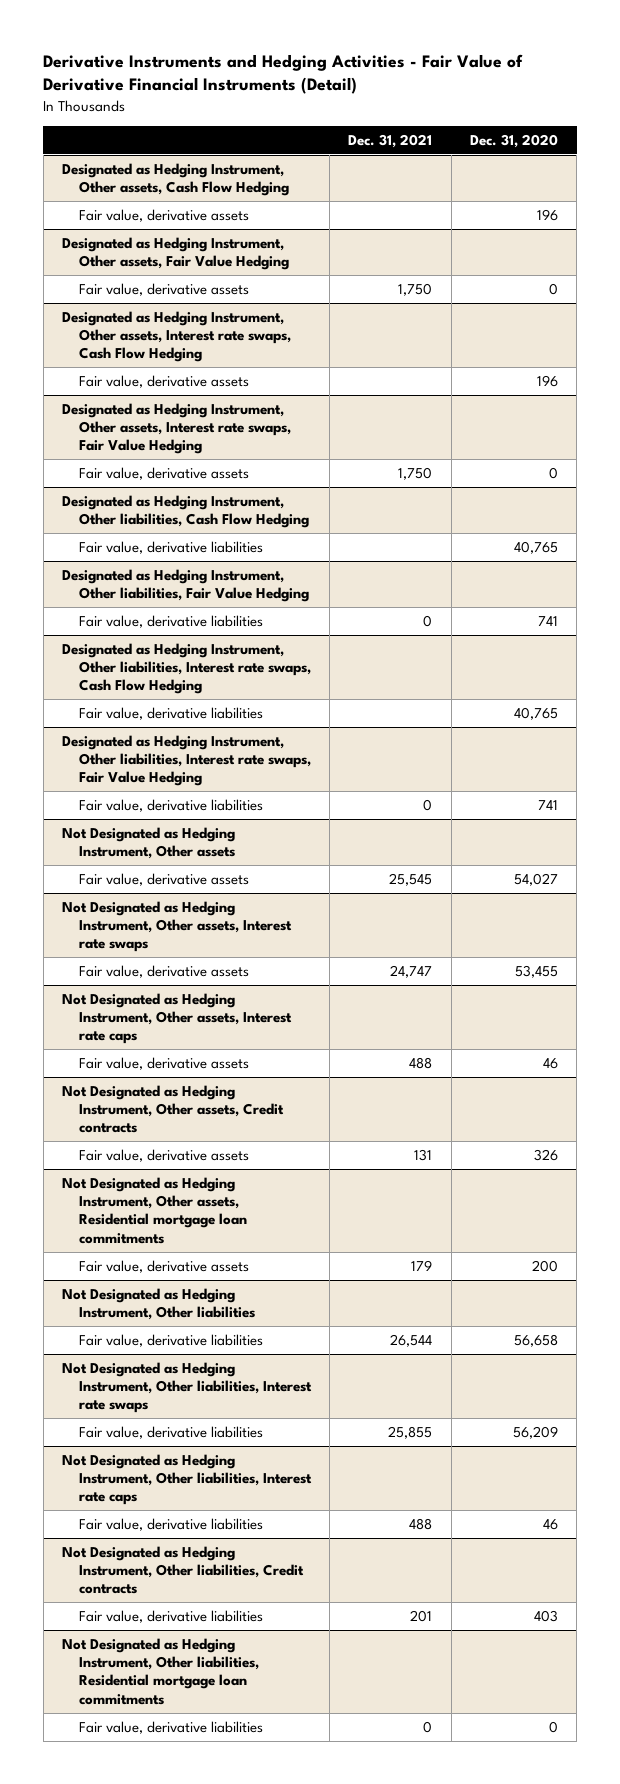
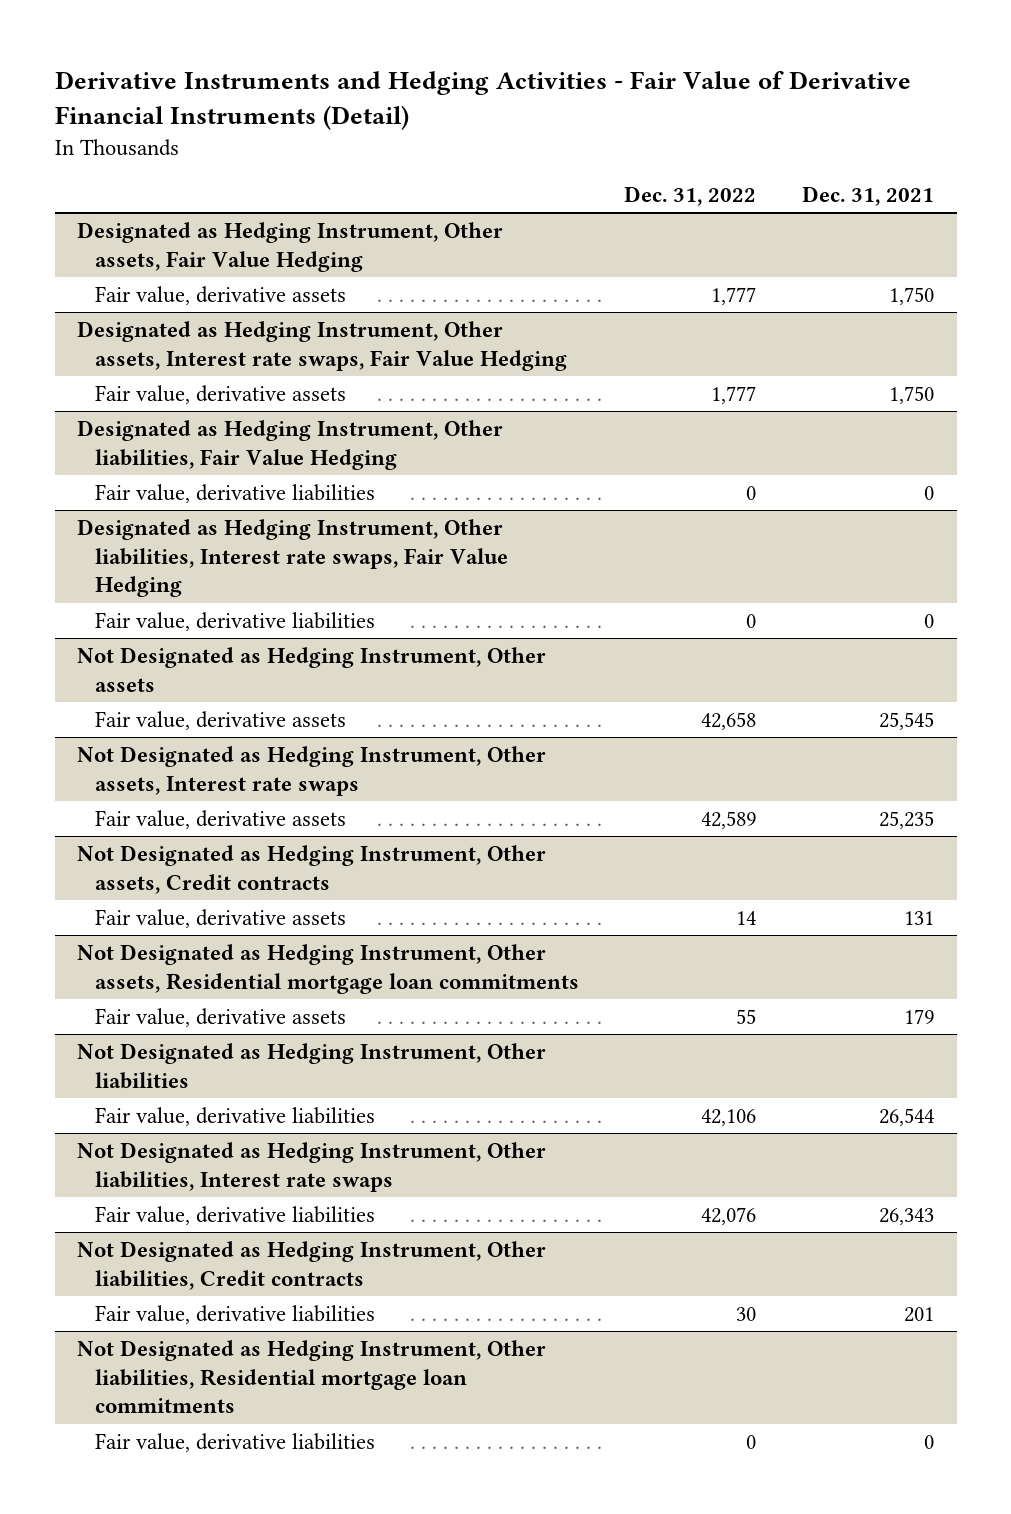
[469,133,558,148] Dec. 31, 2020 -> none
none -> [624,185,757,206] Dec. 31, 2022
[62,162,289,197] Designated as Hedging Instrument, Other assets, Cash Flow Hedging -> none
[78,208,249,222] Fair value, derivative assets -> none
[62,310,291,363] Designated as Hedging Instrument, Other assets, Interest rate swaps, Cash Flow Hedging -> none
[78,374,249,388] Fair value, derivative assets -> none
[62,494,309,529] Designated as Hedging Instrument, Other liabilities, Cash Flow Hedging -> none
[78,540,263,554] Fair value, derivative liabilities -> none
[62,642,311,695] Designated as Hedging Instrument, Other liabilities, Interest rate swaps, Cash Flow Hedging -> none
[78,706,263,720] Fair value, derivative liabilities -> none
[62,992,292,1045] Not Designated as Hedging Instrument, Other assets, Interest rate caps -> none
[78,1056,249,1070] Fair value, derivative assets -> none
[390,964,433,978] 24,747 -> [878,810,934,829] 25,235
[62,1453,312,1506] Not Designated as Hedging Instrument, Other liabilities, Interest rate caps -> none
[78,1517,263,1531] Fair value, derivative liabilities -> none
[388,1425,433,1439] 25,855 -> [878,1207,934,1225] 26,343

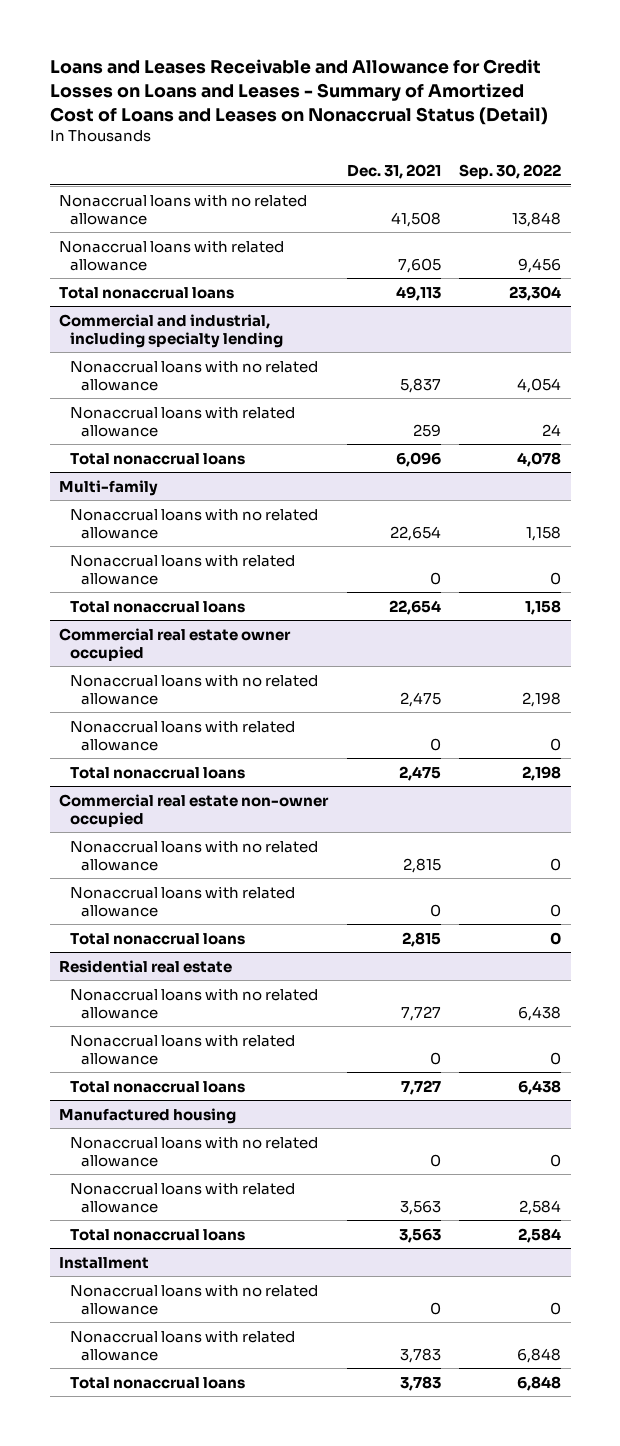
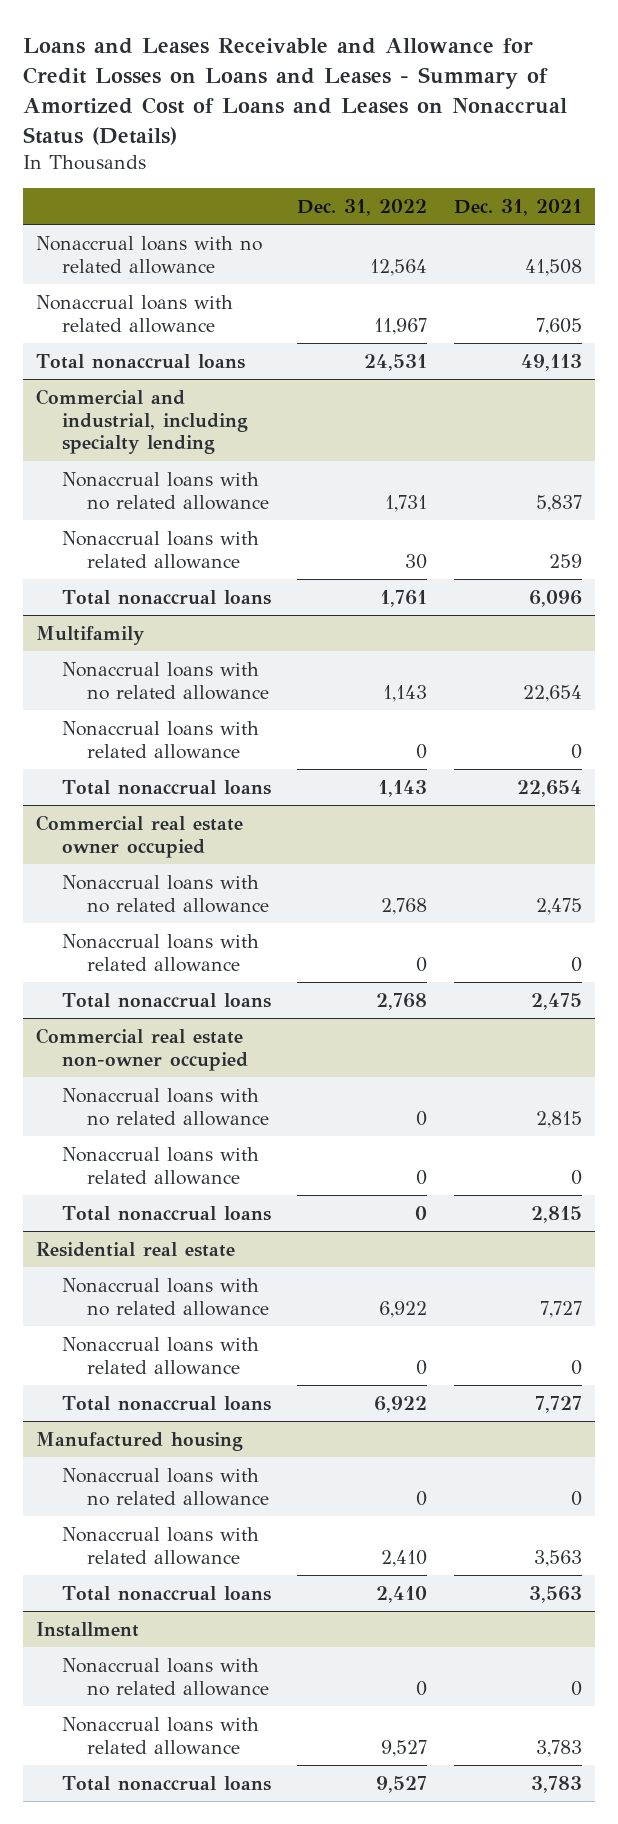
[49,59,548,125] Loans and Leases Receivable and Allowance for Credit Losses on Loans and Leases - Summary of Amortized Cost of Loans and Leases on Nonaccrual Status (Detail) -> [22,37,567,145] Loans and Leases Receivable and Allowance for Credit Losses on Loans and Leases - Summary of Amortized Cost of Loans and Leases on Nonaccrual Status (Details)
[459,164,562,180] Sep. 30, 2022 -> none
none -> [297,198,428,216] Dec. 31, 2022
[59,479,159,496] Multi-family -> [36,625,146,645] Multifamily

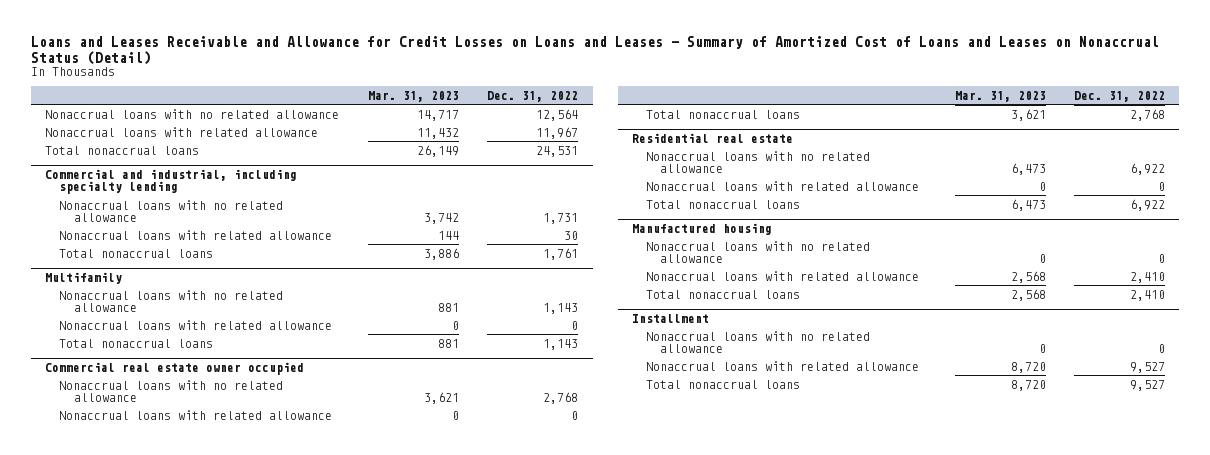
[22,37,567,145] Loans and Leases Receivable and Allowance for Credit Losses on Loans and Leases - Summary of Amortized Cost of Loans and Leases on Nonaccrual Status (Details) -> [31,35,1160,65] Loans and Leases Receivable and Allowance for Credit Losses on Loans and Leases - Summary of Amortized Cost of Loans and Leases on Nonaccrual Status (Detail)
[454,198,583,216] Dec. 31, 2021 -> none
none -> [367,90,459,102] Mar. 31, 2023
[36,1027,248,1071] Commercial real estate non-owner occupied -> none
[61,1087,270,1126] Nonaccrual loans with no related allowance -> none
[61,1146,259,1185] Nonaccrual loans with related allowance -> none
[61,1205,271,1221] Total nonaccrual loans -> none

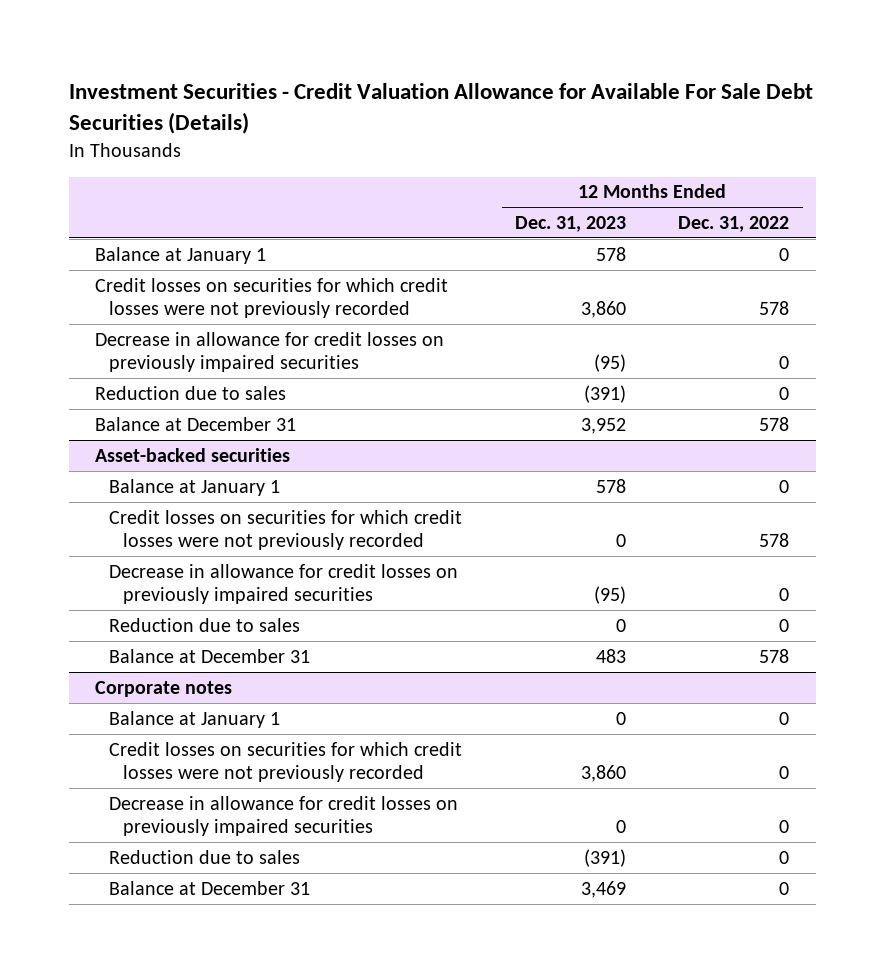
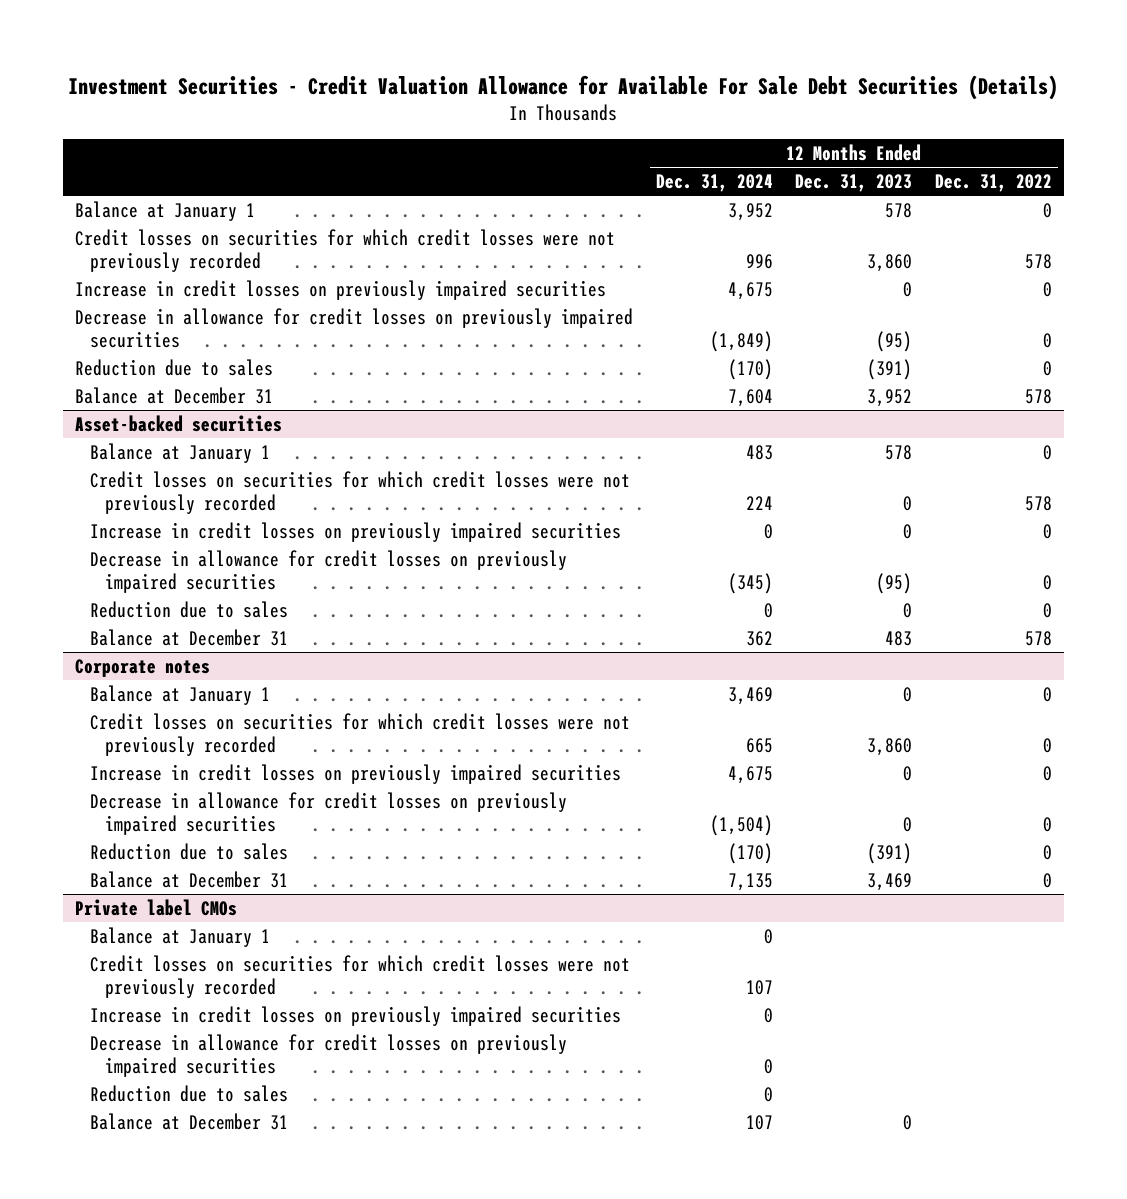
none -> [655,174,773,193] Dec. 31, 2024
none -> [74,279,606,300] Increase in credit losses on previously impaired securities
none -> [89,521,621,542] Increase in credit losses on previously impaired securities
none -> [89,763,621,784] Increase in credit losses on previously impaired securities
none -> [74,898,237,916] Private label CMOs
none -> [89,926,270,947] Balance at January 1
none -> [89,954,630,998] Credit losses on securities for which credit losses were not previously recorded
none -> [89,1005,621,1026] Increase in credit losses on previously impaired securities
none -> [89,1033,567,1077] Decrease in allowance for credit losses on previously impaired securities
none -> [89,1084,288,1102] Reduction due to sales
none -> [89,1112,288,1130] Balance at December 31

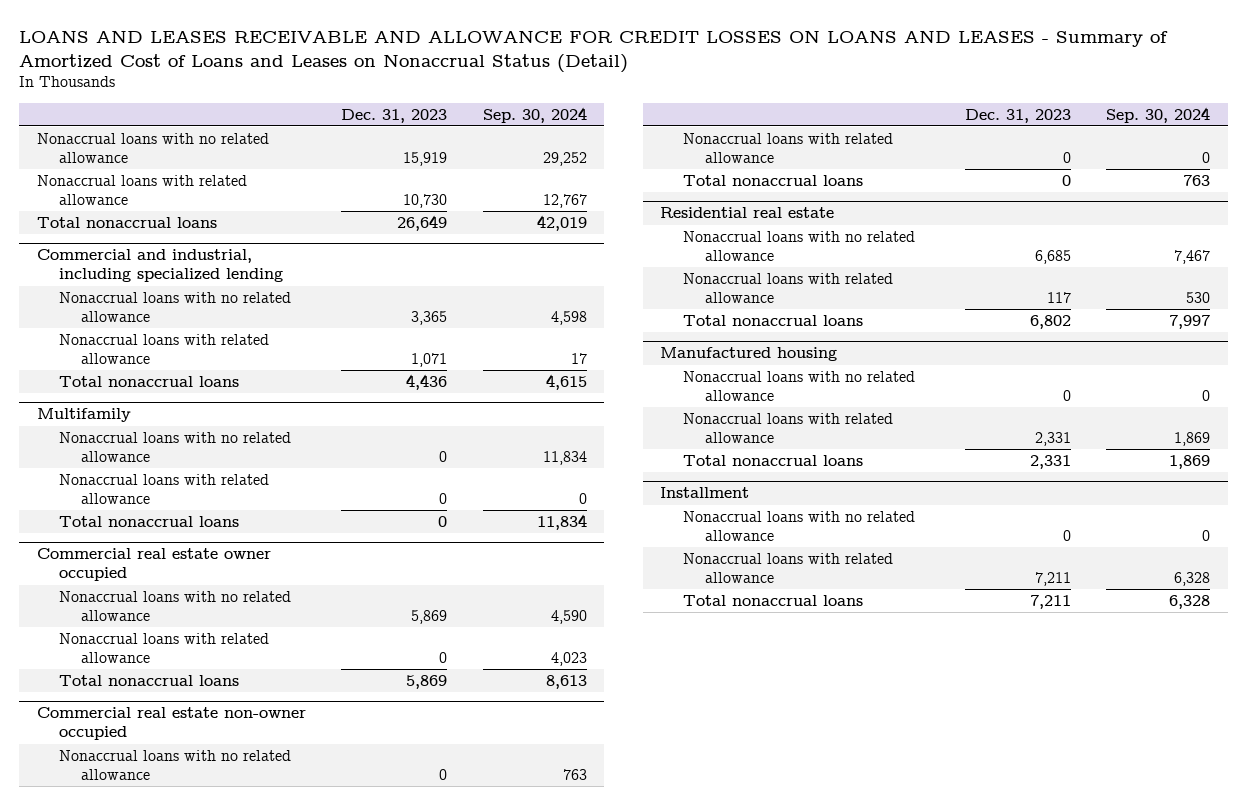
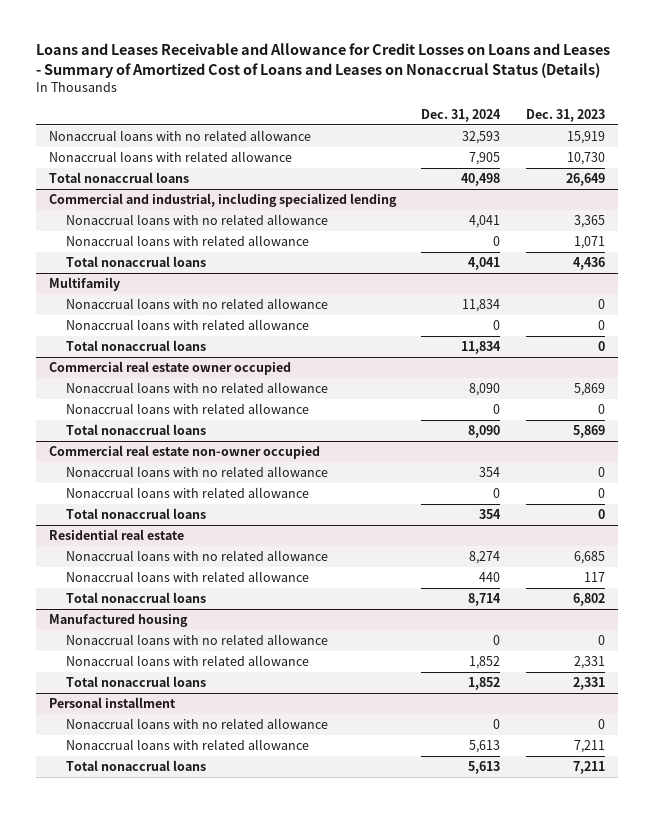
[19,30,1169,73] LOANS AND LEASES RECEIVABLE AND ALLOWANCE FOR CREDIT LOSSES ON LOANS AND LEASES - Summary of Amortized Cost of Loans and Leases on Nonaccrual Status (Detail) -> [35,43,610,78] Loans and Leases Receivable and Allowance for Credit Losses on Loans and Leases - Summary of Amortized Cost of Loans and Leases on Nonaccrual Status (Details)
[482,106,587,123] Sep. 30, 2024 -> none
none -> [421,109,502,123] Dec. 31, 2024
[660,487,750,499] Installment -> [48,696,176,708] Personal installment

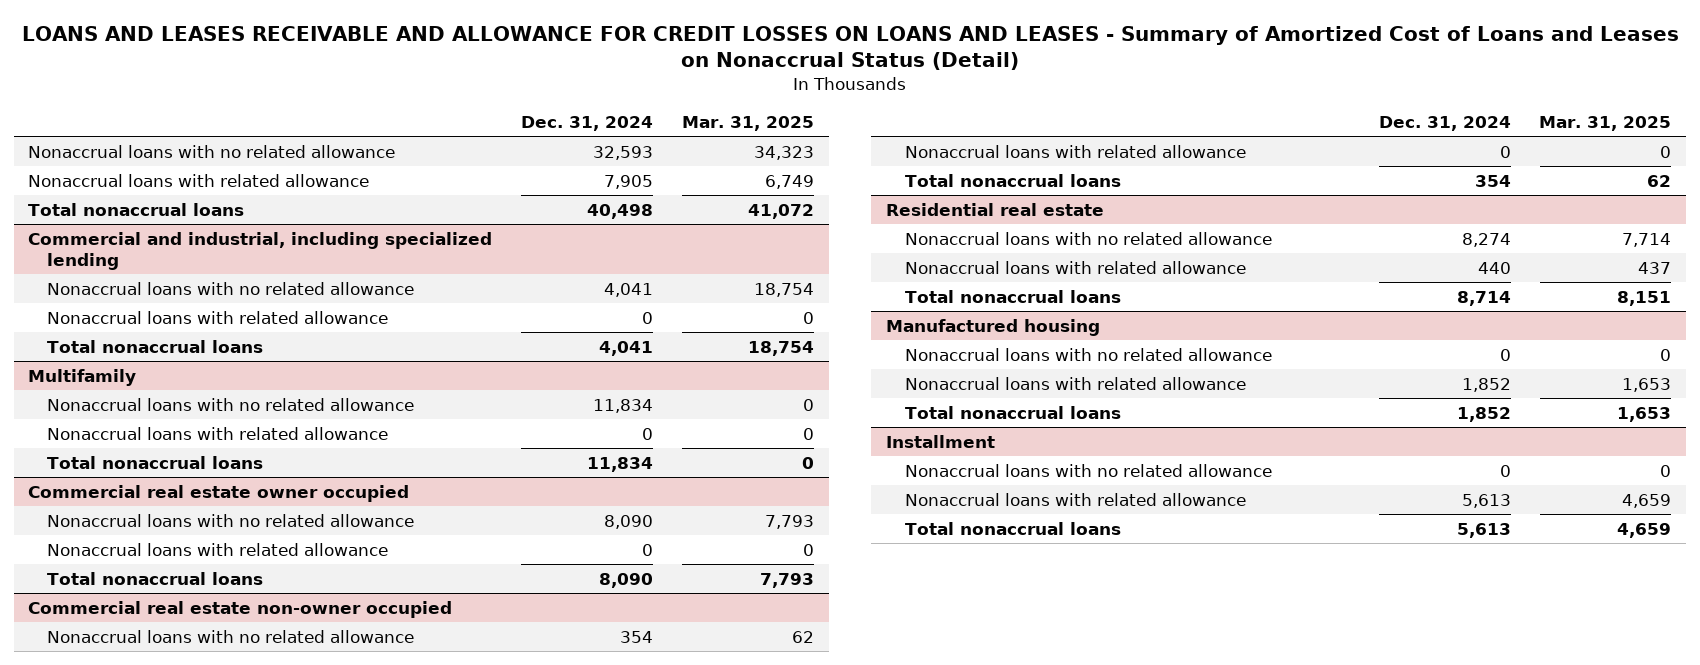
[35,43,610,78] Loans and Leases Receivable and Allowance for Credit Losses on Loans and Leases - Summary of Amortized Cost of Loans and Leases on Nonaccrual Status (Details) -> [21,25,1679,71] LOANS AND LEASES RECEIVABLE AND ALLOWANCE FOR CREDIT LOSSES ON LOANS AND LEASES - Summary of Amortized Cost of Loans and Leases on Nonaccrual Status (Detail)
[525,109,605,123] Dec. 31, 2023 -> none
none -> [682,116,815,132] Mar. 31, 2025
[48,696,176,708] Personal installment -> [885,434,995,448] Installment

